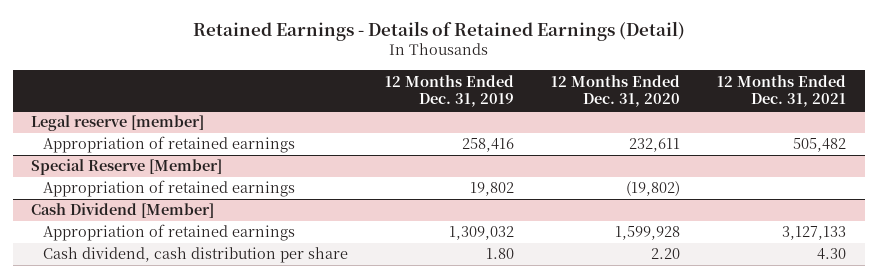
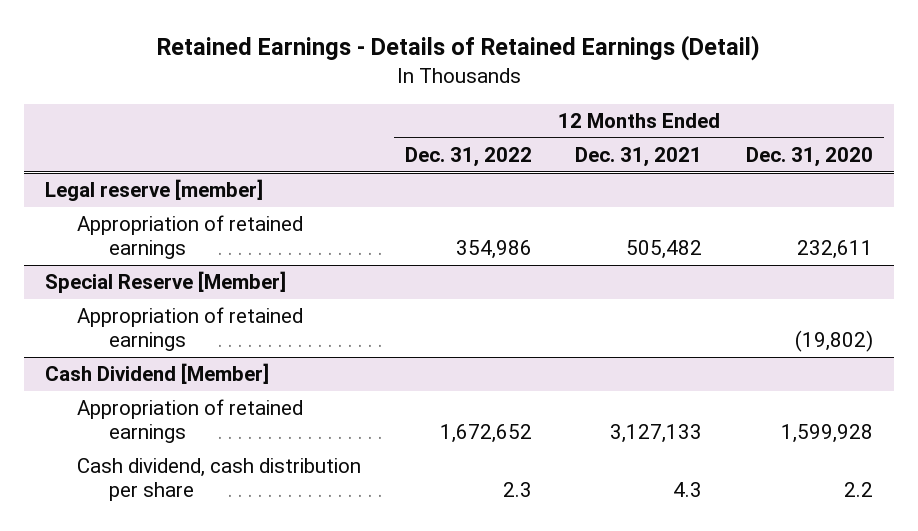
[385,74,515,108] 12 Months Ended Dec. 31, 2019 -> none
none -> [404,146,532,167] Dec. 31, 2022
[651,248,681,260] 2.20 -> [843,482,873,498] 2.2
[817,248,847,261] 4.30 -> [673,482,703,498] 4.3

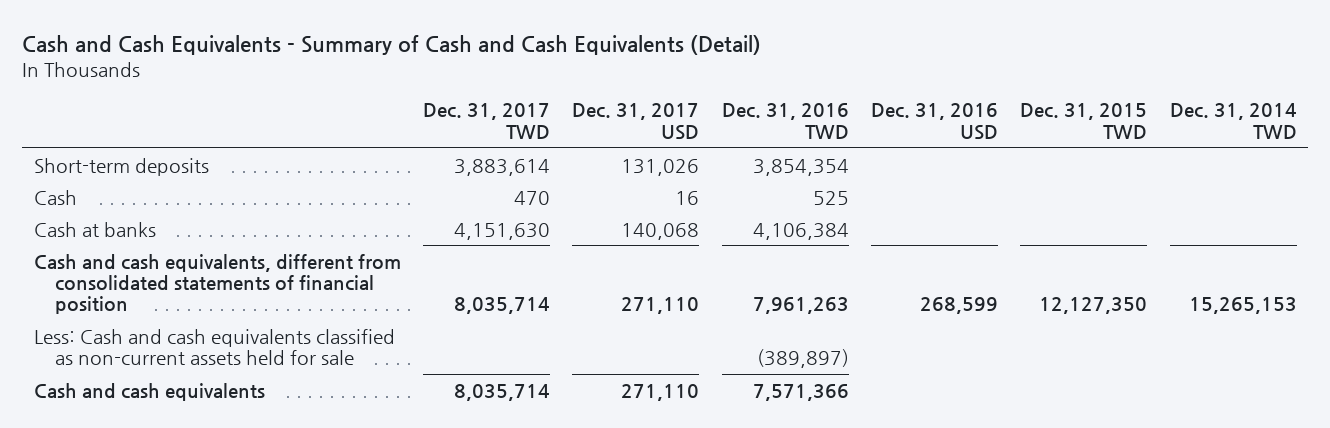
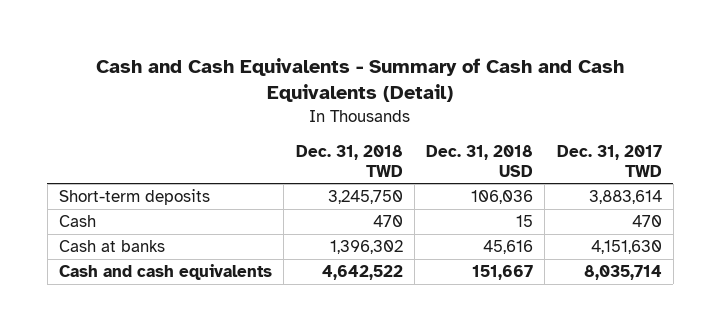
[572,103,700,140] Dec. 31, 2017 USD -> none
[721,103,849,139] Dec. 31, 2016 TWD -> none
[871,103,999,140] Dec. 31, 2016 USD -> none
[1020,103,1148,139] Dec. 31, 2015 TWD -> none
[1169,103,1297,139] Dec. 31, 2014 TWD -> none
none -> [295,144,403,177] Dec. 31, 2018 TWD
none -> [426,144,534,177] Dec. 31, 2018 USD
[33,253,401,315] Cash and cash equivalents, different from consolidated statements of financial position -> none
[33,328,395,365] Less: Cash and cash equivalents classified as non-current assets held for sale -> none

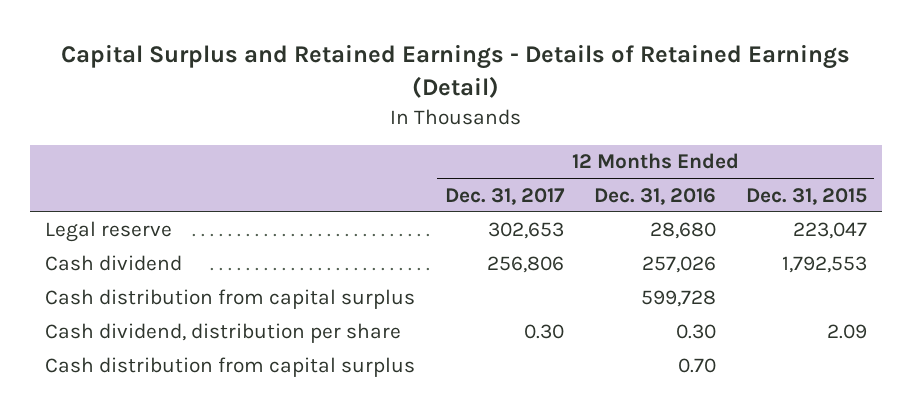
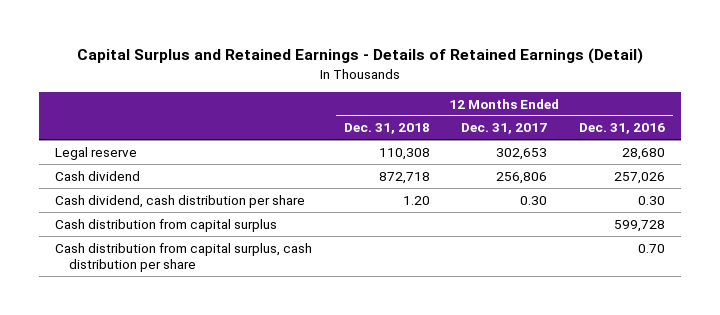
[745,187,867,205] Dec. 31, 2015 -> none
none -> [343,123,430,135] Dec. 31, 2018
none -> [55,194,306,208] Cash dividend, cash distribution per share
[44,323,401,344] Cash dividend, distribution per share -> none
[44,357,415,378] Cash distribution from capital surplus -> [55,242,313,273] Cash distribution from capital surplus, cash distribution per share

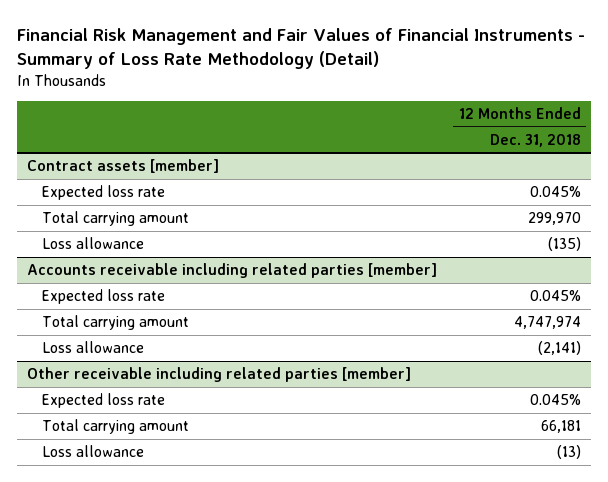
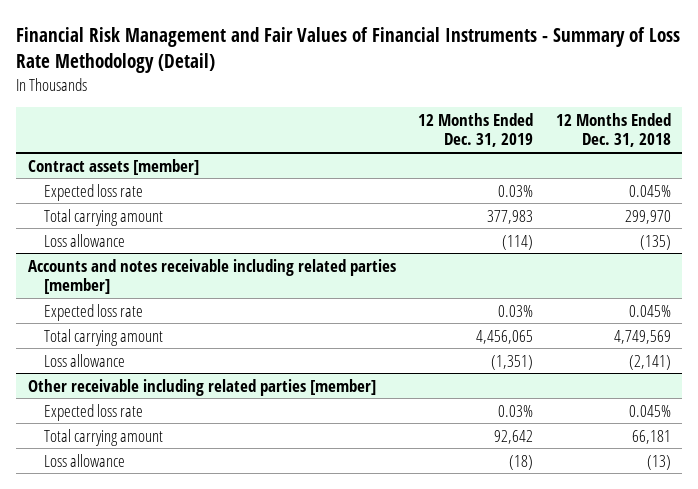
none -> [418,112,534,148] 12 Months Ended Dec. 31, 2019
[27,263,438,279] Accounts receivable including related parties [member] -> [27,258,396,295] Accounts and notes receivable including related parties [member]
[513,316,581,330] 4,747,974 -> [613,329,671,344] 4,749,569

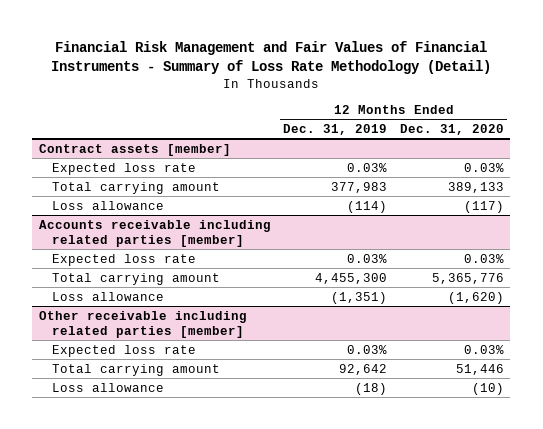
[555,112,671,148] 12 Months Ended Dec. 31, 2018 -> none
none -> [399,123,504,135] Dec. 31, 2020
[27,258,396,295] Accounts and notes receivable including related parties [member] -> [38,219,271,247] Accounts receivable including related parties [member]
[476,329,534,344] 4,456,065 -> [315,272,388,284] 4,455,300

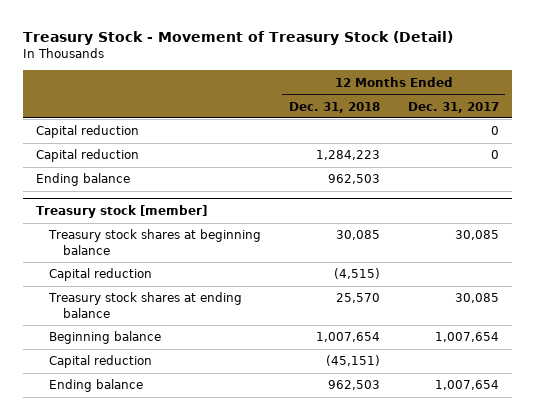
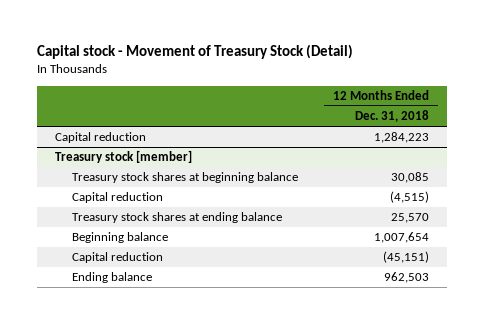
[22,30,453,45] Treasury Stock - Movement of Treasury Stock (Detail) -> [37,44,354,60] Capital stock - Movement of Treasury Stock (Detail)
[407,101,499,113] Dec. 31, 2017 -> none
[36,125,140,139] Capital reduction -> none
[36,173,131,187] Ending balance -> none

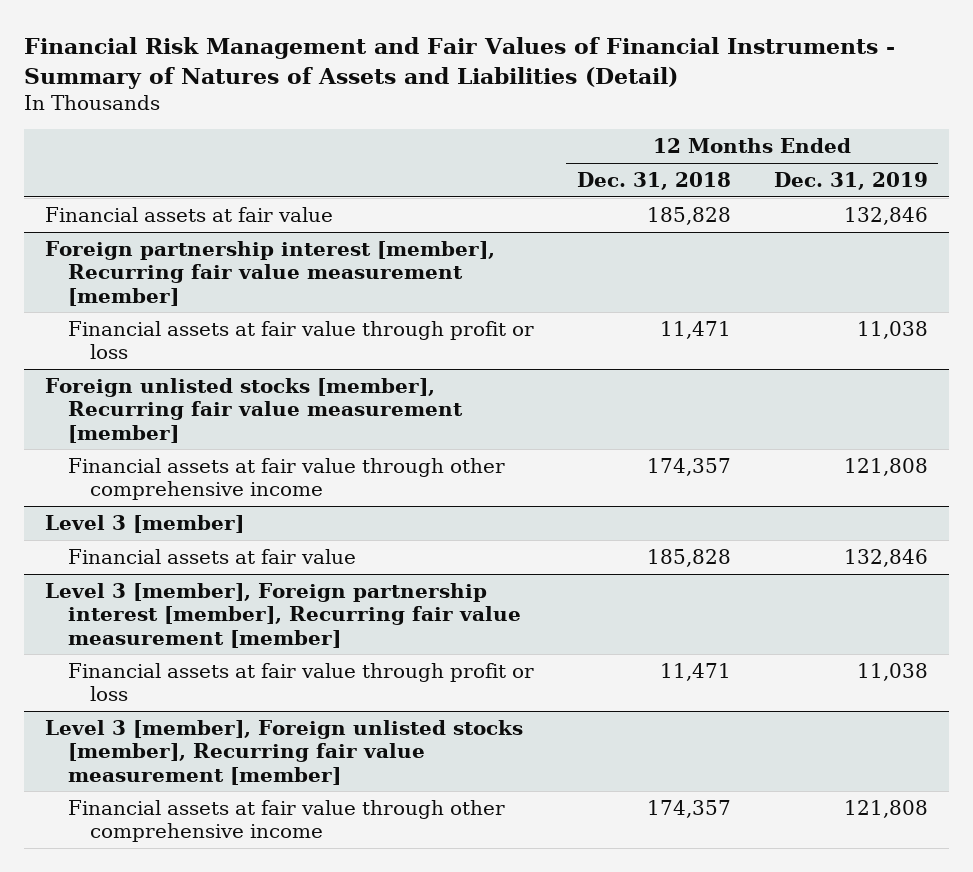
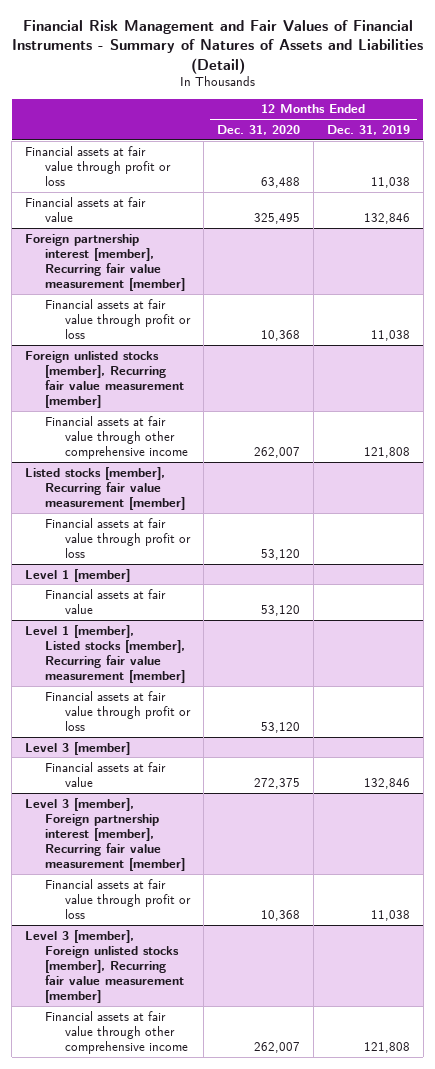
[576,171,731,190] Dec. 31, 2018 -> none
none -> [216,124,300,135] Dec. 31, 2020
none -> [25,145,172,186] Financial assets at fair value through profit or loss
none -> [25,466,186,510] Listed stocks [member], Recurring fair value measurement [member]
none -> [45,517,191,558] Financial assets at fair value through profit or loss
none -> [25,568,131,582] Level 1 [member]
none -> [45,588,167,614] Financial assets at fair value
none -> [25,624,186,683] Level 1 [member], Listed stocks [member], Recurring fair value measurement [member]
none -> [45,690,191,731] Financial assets at fair value through profit or loss

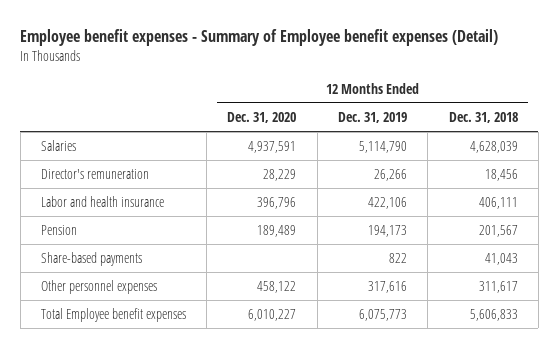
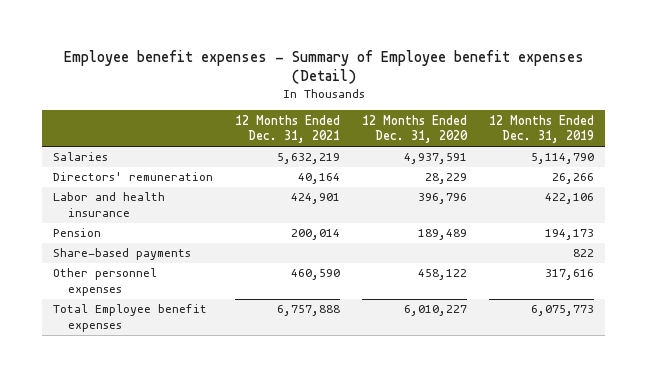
[448,112,518,124] Dec. 31, 2018 -> none
none -> [235,114,341,144] 12 Months Ended Dec. 31, 2021
[40,169,149,180] Director's remuneration -> [53,172,214,182] Directors' remuneration

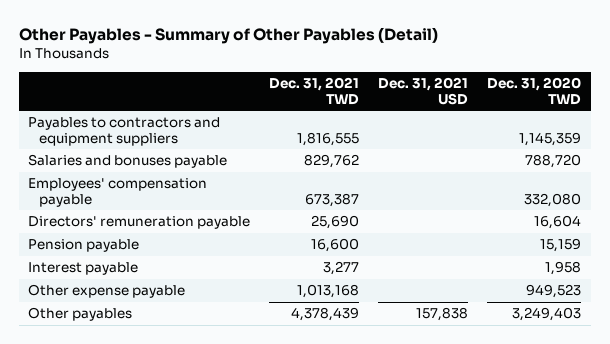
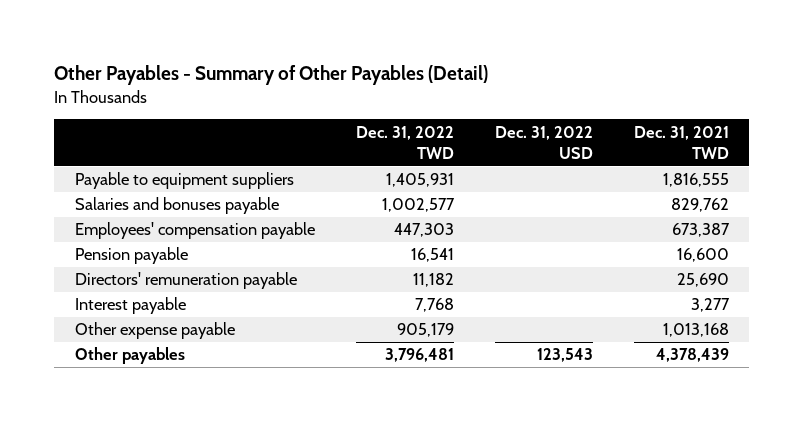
[378,76,469,105] Dec. 31, 2021 USD -> none
[487,76,582,105] Dec. 31, 2020 TWD -> none
none -> [355,125,454,159] Dec. 31, 2022 TWD
none -> [494,125,593,159] Dec. 31, 2022 USD
[28,117,221,146] Payables to contractors and equipment suppliers -> [74,172,294,190] Payable to equipment suppliers
[28,216,251,230] Directors' remuneration payable -> [74,272,297,290] Directors' remuneration payable

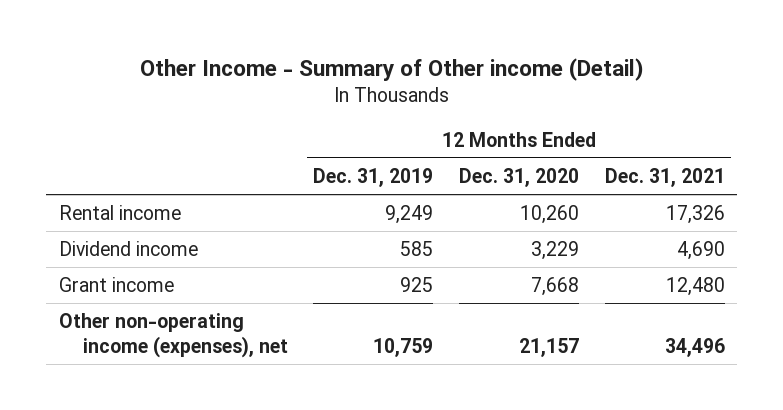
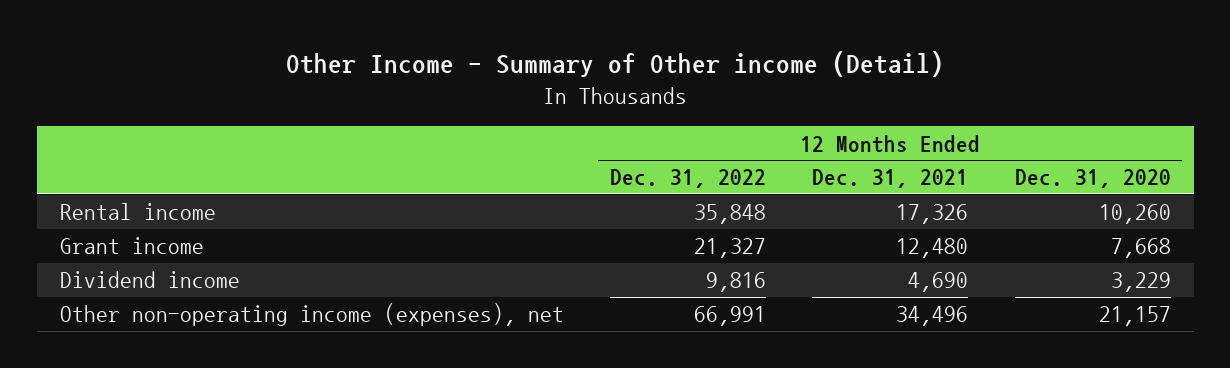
[313,167,434,187] Dec. 31, 2019 -> none
none -> [610,169,767,189] Dec. 31, 2022
[58,240,198,256] Dividend income -> [59,271,240,289] Dividend income

